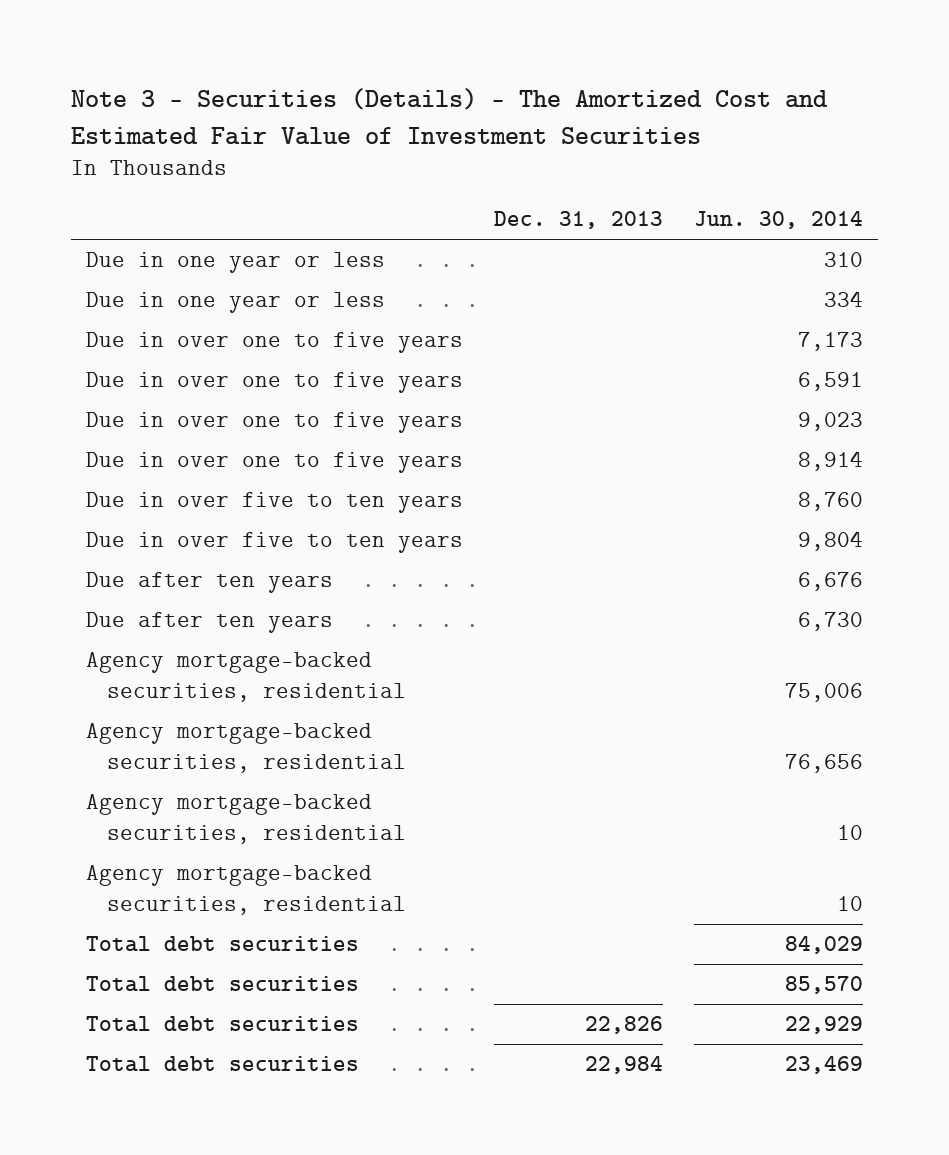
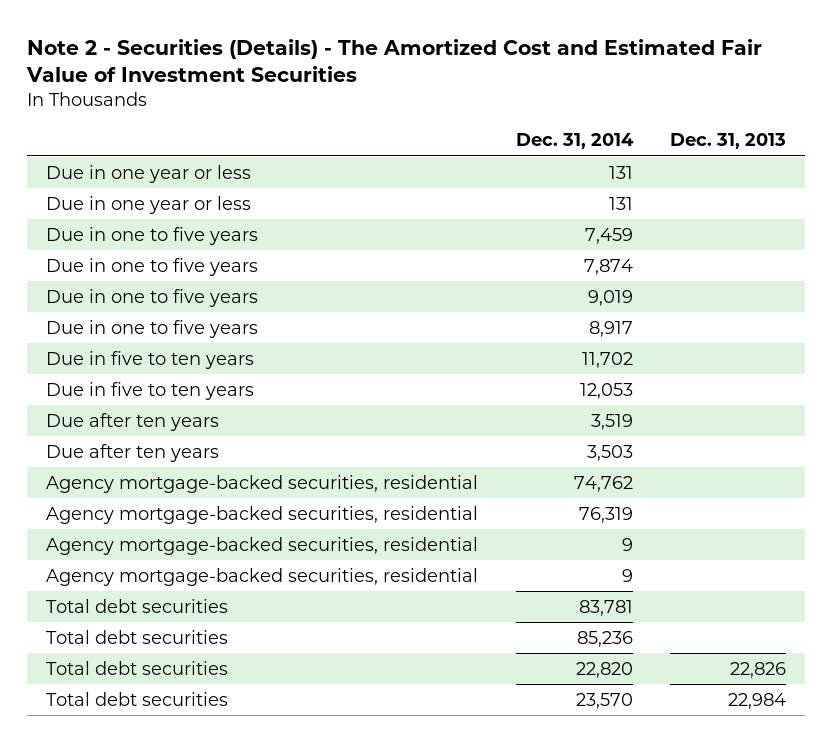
[70,88,828,145] Note 3 - Securities (Details) - The Amortized Cost and Estimated Fair Value of Investment Securities -> [25,38,762,83] Note 2 - Securities (Details) - The Amortized Cost and Estimated Fair Value of Investment Securities
[694,211,864,230] Jun. 30, 2014 -> none
none -> [515,133,634,150] Dec. 31, 2014
[86,332,464,354] Due in over one to five years -> [45,226,258,245] Due in one to five years
[86,372,464,394] Due in over one to five years -> [45,257,258,276] Due in one to five years
[86,412,464,434] Due in over one to five years -> [45,288,258,307] Due in one to five years
[86,452,464,474] Due in over one to five years -> [45,319,258,338] Due in one to five years
[86,492,464,514] Due in over five to ten years -> [45,350,254,369] Due in five to ten years
[86,532,464,554] Due in over five to ten years -> [45,381,254,400] Due in five to ten years

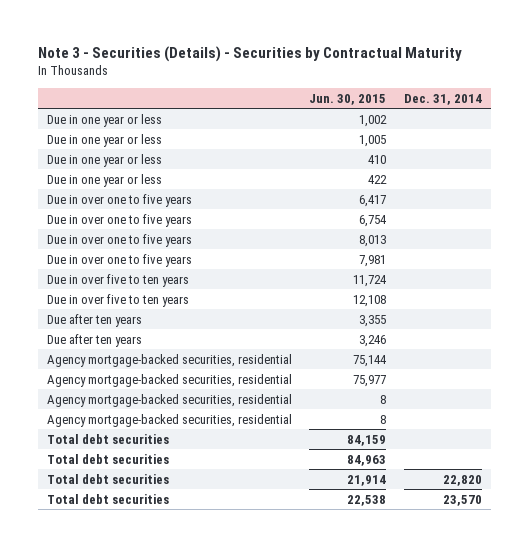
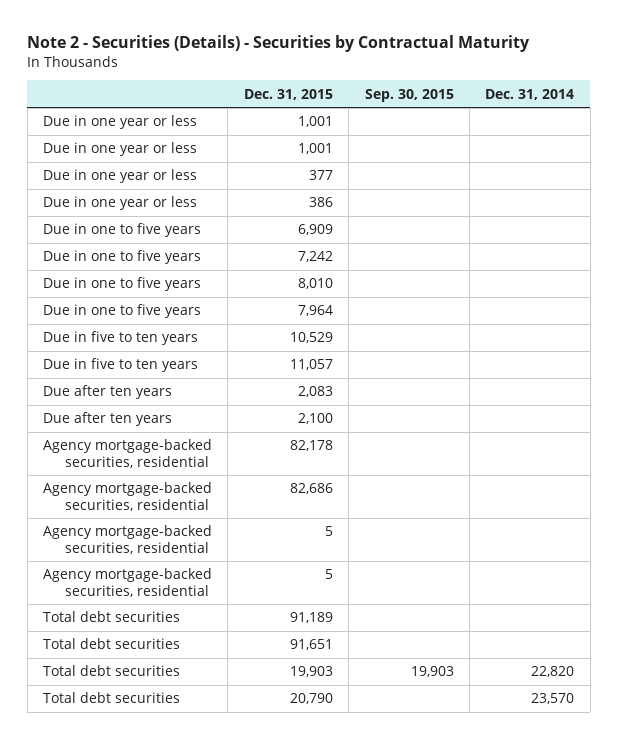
[37,45,462,62] Note 3 - Securities (Details) - Securities by Contractual Maturity -> [27,35,531,53] Note 2 - Securities (Details) - Securities by Contractual Maturity
[309,93,387,105] Jun. 30, 2015 -> none
none -> [243,88,333,100] Dec. 31, 2015
none -> [364,88,454,102] Sep. 30, 2015
[46,193,192,207] Due in over one to five years -> [43,223,202,238] Due in one to five years
[46,213,192,227] Due in over one to five years -> [43,250,202,265] Due in one to five years
[46,233,192,247] Due in over one to five years -> [43,277,202,292] Due in one to five years
[46,253,192,267] Due in over one to five years -> [43,304,202,319] Due in one to five years
[46,273,189,287] Due in over five to ten years -> [43,331,199,346] Due in five to ten years
[46,293,189,307] Due in over five to ten years -> [43,358,199,373] Due in five to ten years

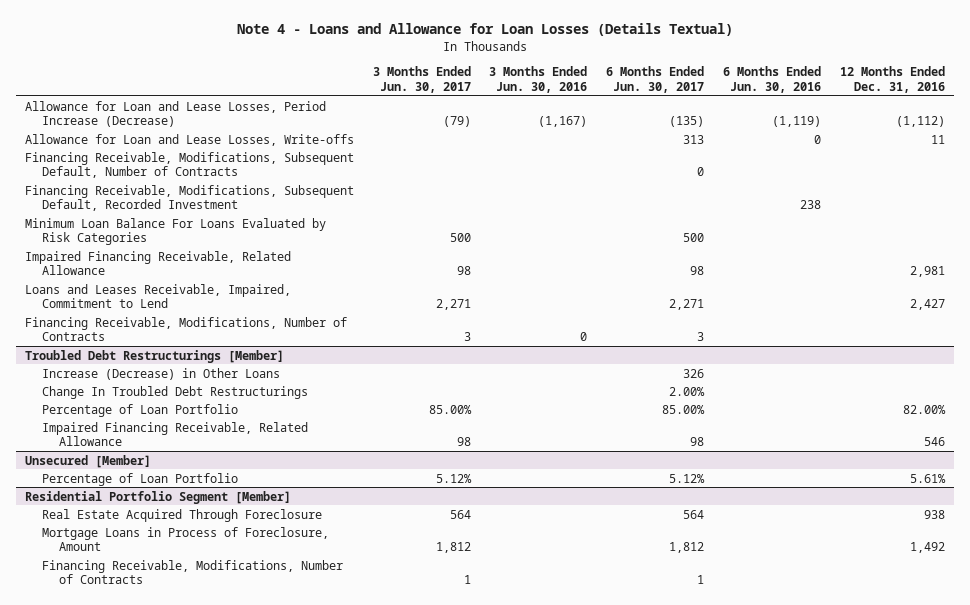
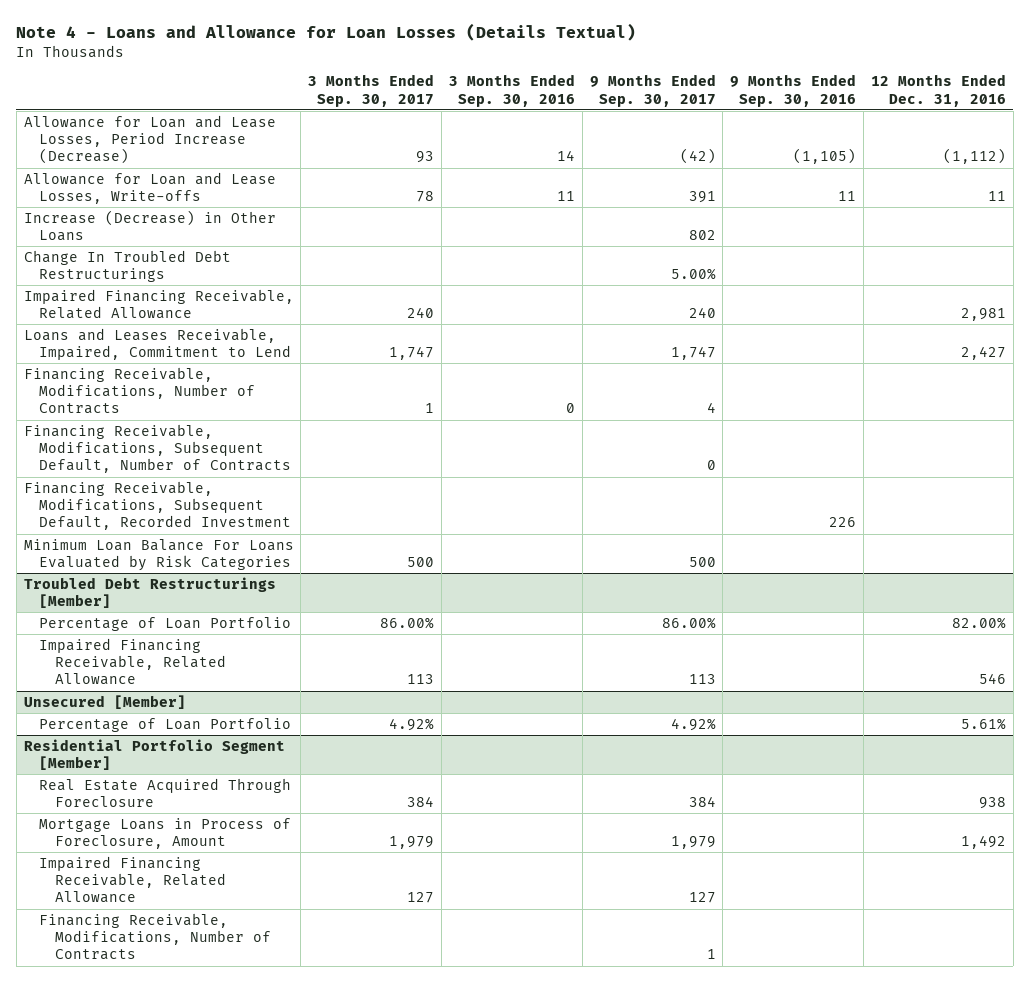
[372,66,471,94] 3 Months Ended Jun. 30, 2017 -> none
[489,66,588,94] 3 Months Ended Jun. 30, 2016 -> none
[606,66,705,94] 6 Months Ended Jun. 30, 2017 -> none
[722,66,821,94] 6 Months Ended Jun. 30, 2016 -> none
none -> [308,74,435,107] 3 Months Ended Sep. 30, 2017
none -> [448,74,575,107] 3 Months Ended Sep. 30, 2016
none -> [589,74,716,107] 9 Months Ended Sep. 30, 2017
none -> [730,74,857,107] 9 Months Ended Sep. 30, 2016
none -> [23,210,276,242] Increase (Decrease) in Other Loans
none -> [23,250,231,283] Change In Troubled Debt Restructurings
[24,151,354,179] Financing Receivable, Modifications, Subsequent Default, Number of Contracts -> [23,424,292,474] Financing Receivable, Modifications, Subsequent Default, Number of Contracts
[24,184,354,212] Financing Receivable, Modifications, Subsequent Default, Recorded Investment -> [23,481,292,531] Financing Receivable, Modifications, Subsequent Default, Recorded Investment
[24,217,326,246] Minimum Loan Balance For Loans Evaluated by Risk Categories -> [23,539,294,572] Minimum Loan Balance For Loans Evaluated by Risk Categories
[42,367,281,380] Increase (Decrease) in Other Loans -> none
[42,385,309,399] Change In Troubled Debt Restructurings -> none
none -> [39,856,226,904] Impaired Financing Receivable, Related Allowance

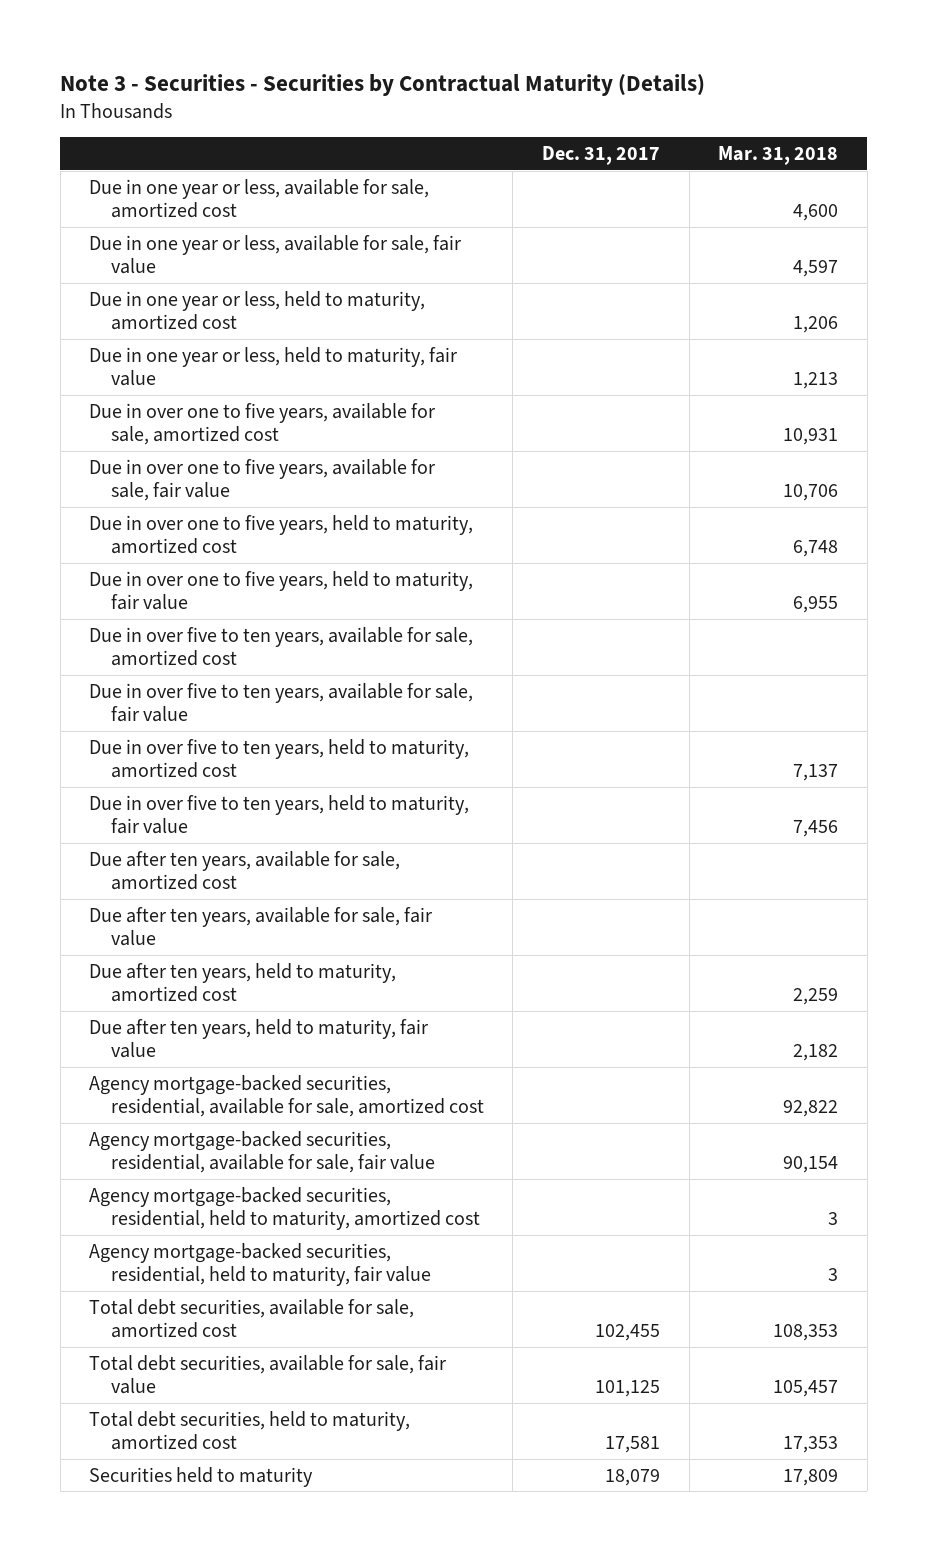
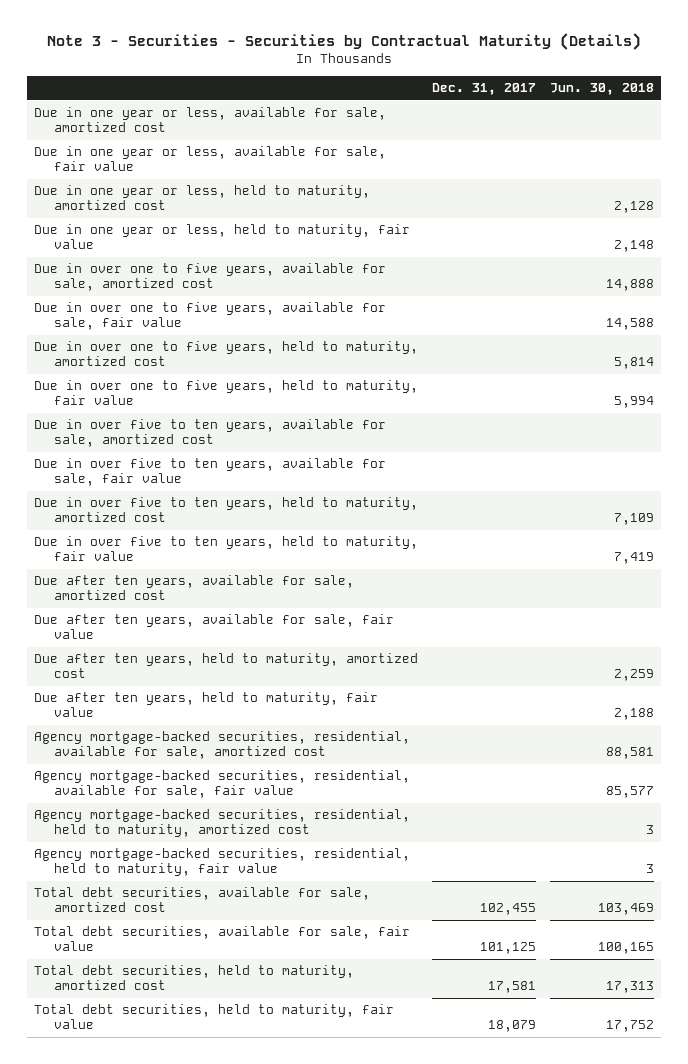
[718,146,839,166] Mar. 31, 2018 -> none
none -> [550,83,655,96] Jun. 30, 2018
[89,1466,314,1487] Securities held to maturity -> [33,1004,394,1030] Total debt securities, held to maturity, fair value

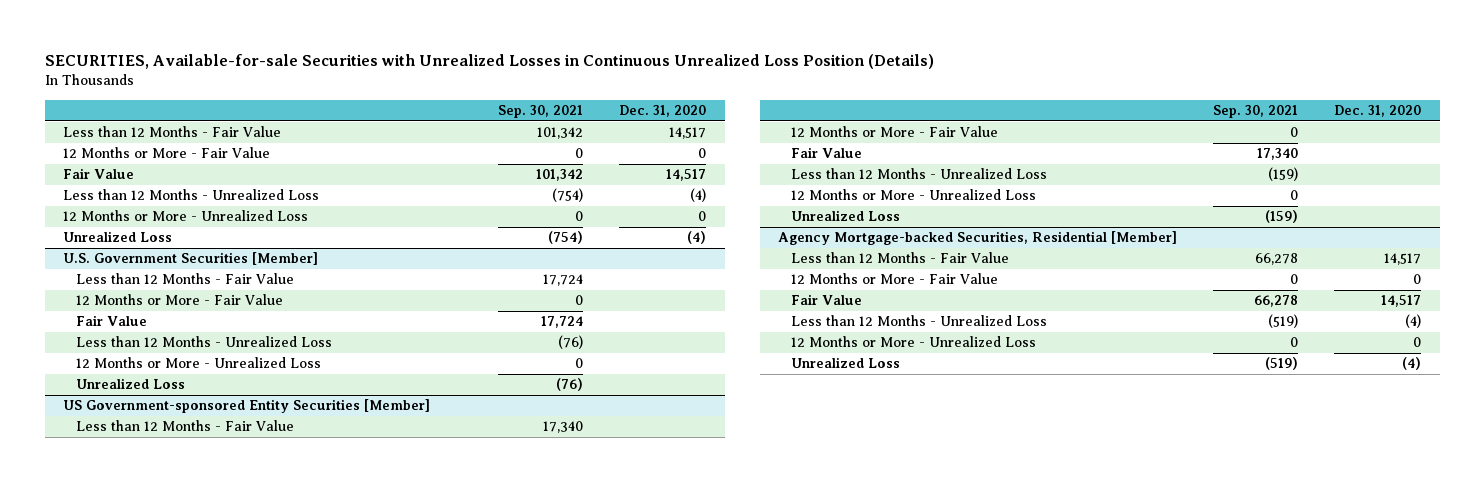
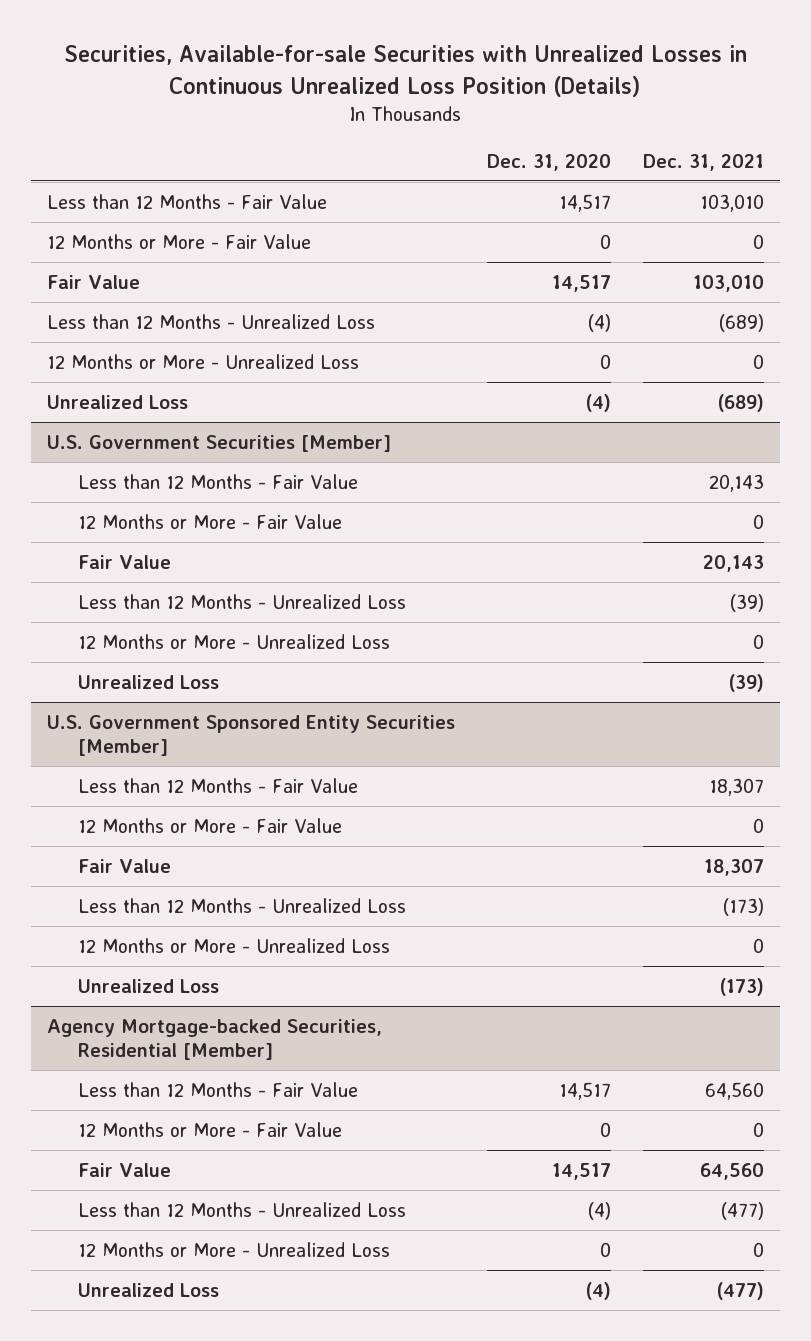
[44,54,934,70] SECURITIES, Available-for-sale Securities with Unrealized Losses in Continuous Unrealized Loss Position (Details) -> [64,45,748,97] Securities, Available-for-sale Securities with Unrealized Losses in Continuous Unrealized Loss Position (Details)
[498,105,584,119] Sep. 30, 2021 -> none
none -> [642,153,764,171] Dec. 31, 2021
[62,399,430,414] US Government-sponsored Entity Securities [Member] -> [47,714,456,757] U.S. Government Sponsored Entity Securities [Member]

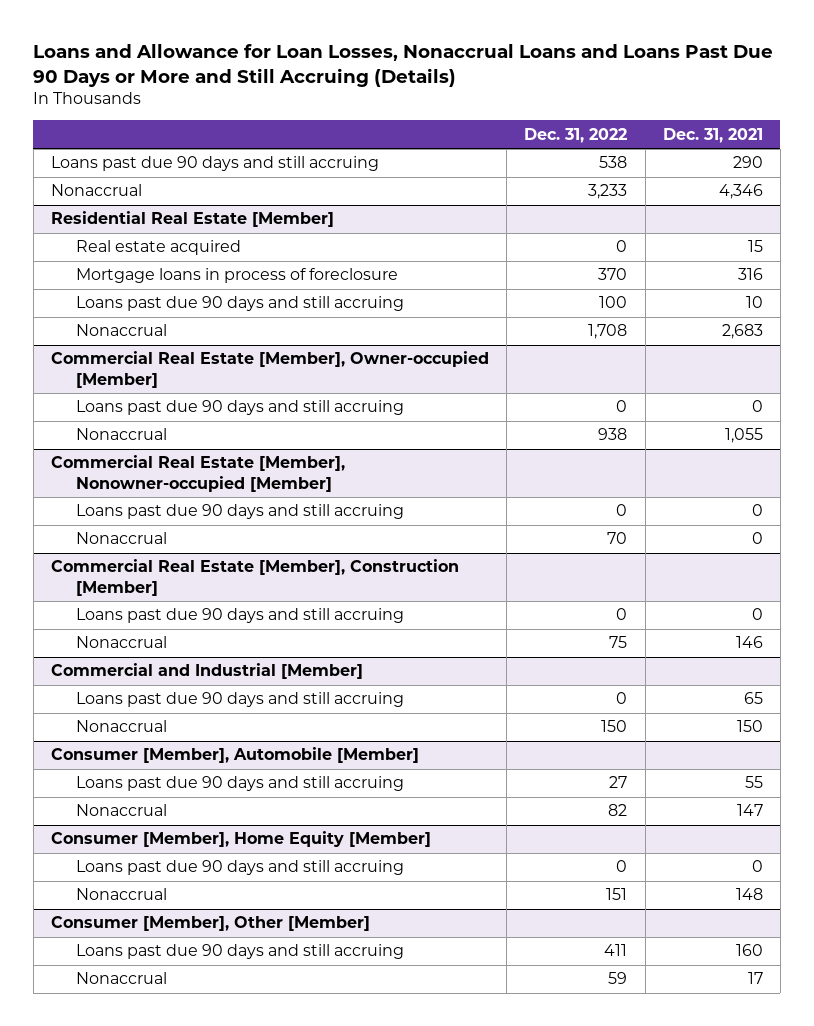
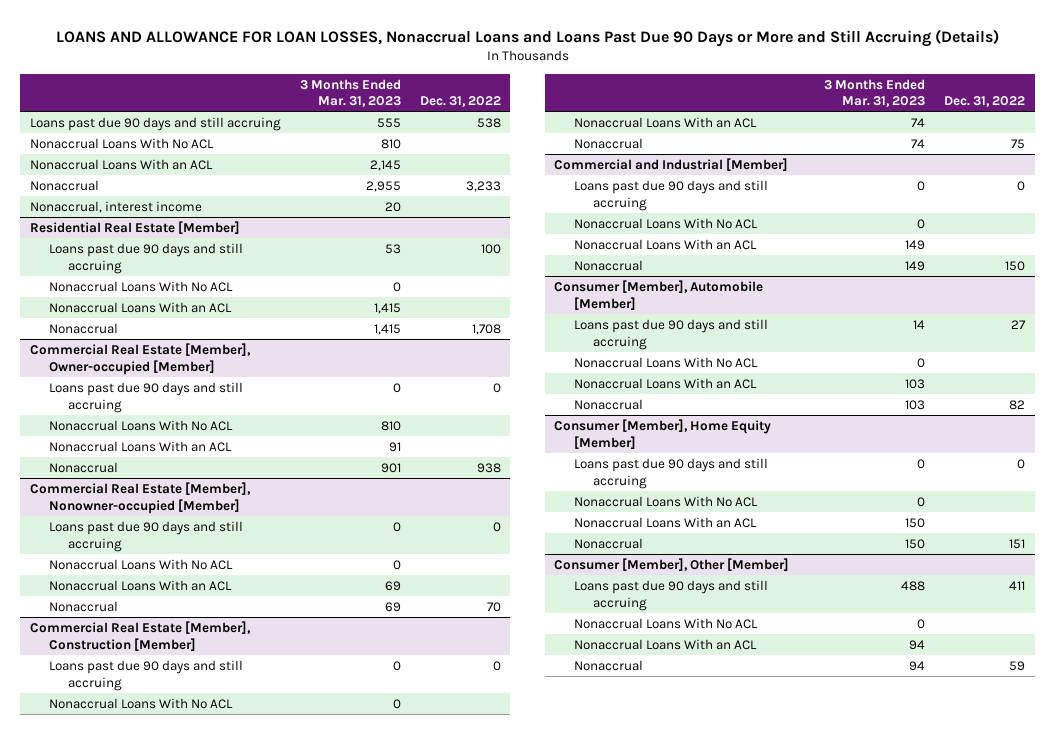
[33,44,774,87] Loans and Allowance for Loan Losses, Nonaccrual Loans and Loans Past Due 90 Days or More and Still Accruing (Details) -> [55,28,999,47] LOANS AND ALLOWANCE FOR LOAN LOSSES, Nonaccrual Loans and Loans Past Due 90 Days or More and Still Accruing (Details)
[662,127,763,143] Dec. 31, 2021 -> none
none -> [299,78,401,108] 3 Months Ended Mar. 31, 2023
none -> [29,137,214,149] Nonaccrual Loans With No ACL
none -> [29,158,213,170] Nonaccrual Loans With an ACL
none -> [29,200,202,213] Nonaccrual, interest income
[75,240,241,256] Real estate acquired -> none
[75,268,398,284] Mortgage loans in process of foreclosure -> none
none -> [49,280,234,292] Nonaccrual Loans With No ACL
none -> [49,301,233,313] Nonaccrual Loans With an ACL
none -> [49,419,234,431] Nonaccrual Loans With No ACL
none -> [49,440,233,452] Nonaccrual Loans With an ACL
none -> [49,558,234,570] Nonaccrual Loans With No ACL
none -> [49,579,233,591] Nonaccrual Loans With an ACL
none -> [49,697,234,709] Nonaccrual Loans With No ACL
none -> [573,116,757,128] Nonaccrual Loans With an ACL
none -> [573,217,758,229] Nonaccrual Loans With No ACL
none -> [573,238,757,250] Nonaccrual Loans With an ACL
none -> [573,356,758,368] Nonaccrual Loans With No ACL
none -> [573,377,757,389] Nonaccrual Loans With an ACL
none -> [573,495,758,507] Nonaccrual Loans With No ACL
none -> [573,516,757,528] Nonaccrual Loans With an ACL
none -> [573,617,758,629] Nonaccrual Loans With No ACL
none -> [573,638,757,650] Nonaccrual Loans With an ACL

